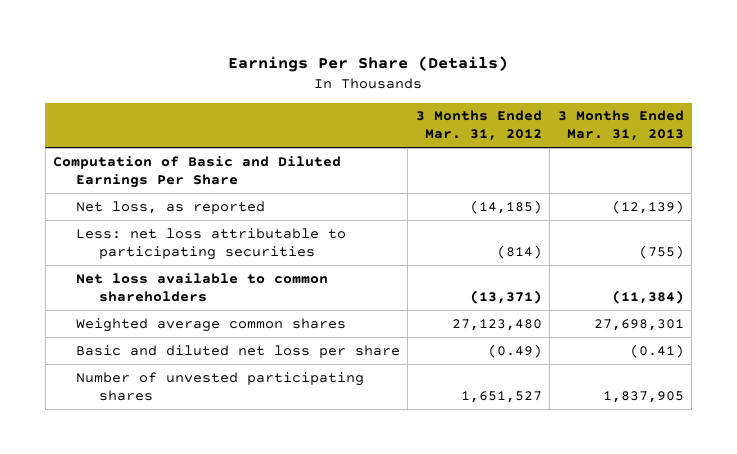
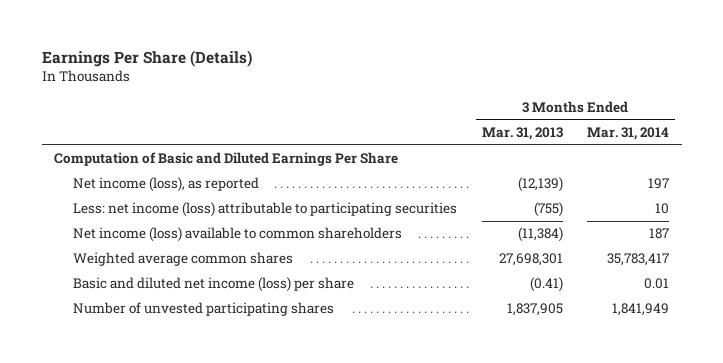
[415,110,542,142] 3 Months Ended Mar. 31, 2012 -> none
none -> [587,127,670,141] Mar. 31, 2014
[75,200,265,214] Net loss, as reported -> [73,177,260,193] Net income (loss), as reported
[75,227,346,260] Less: net loss attributable to participating securities -> [73,202,458,218] Less: net income (loss) attributable to participating securities
[75,272,328,302] Net loss available to common shareholders -> [73,227,403,243] Net income (loss) available to common shareholders
[75,344,400,358] Basic and diluted net loss per share -> [73,277,355,293] Basic and diluted net income (loss) per share

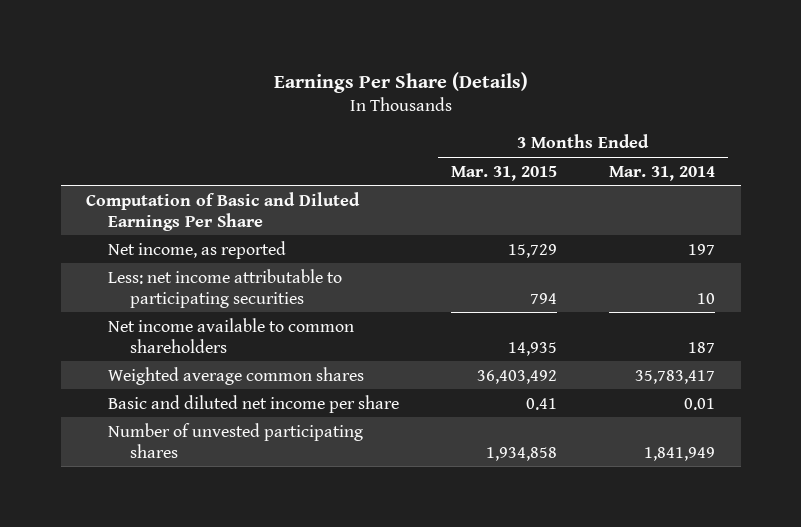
[481,127,563,141] Mar. 31, 2013 -> none
none -> [451,165,558,181] Mar. 31, 2015
[73,177,260,193] Net income (loss), as reported -> [108,240,287,259] Net income, as reported
[73,202,458,218] Less: net income (loss) attributable to participating securities -> [108,268,343,308] Less: net income attributable to participating securities
[73,227,403,243] Net income (loss) available to common shareholders -> [108,317,355,353] Net income available to common shareholders
[73,277,355,293] Basic and diluted net income (loss) per share -> [108,394,400,413] Basic and diluted net income per share

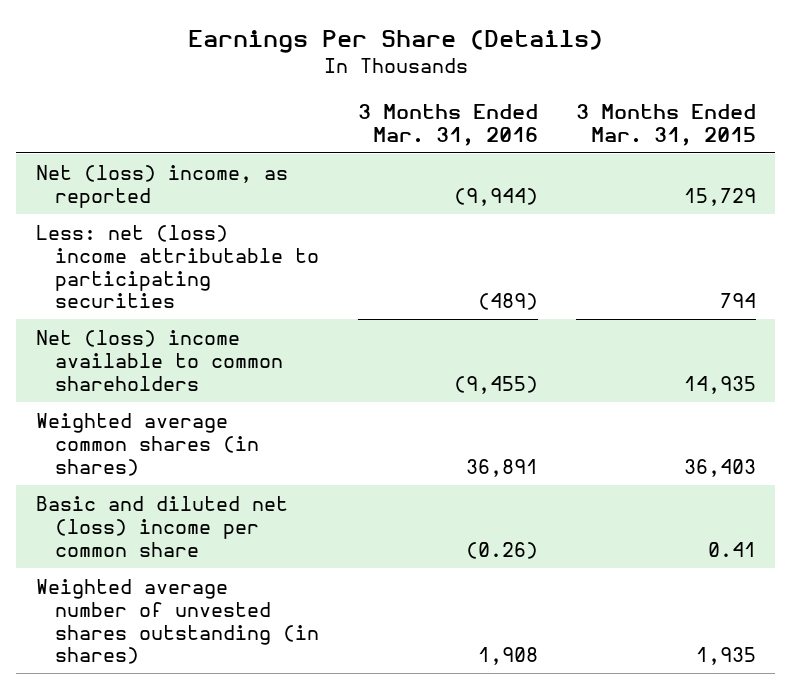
[608,165,715,181] Mar. 31, 2014 -> none
none -> [357,103,538,146] 3 Months Ended Mar. 31, 2016
[86,191,361,231] Computation of Basic and Diluted Earnings Per Share -> none
[108,422,364,458] Number of unvested participating shares -> none
[108,240,287,259] Net income, as reported -> [35,164,288,208] Net (loss) income, as reported
[108,268,343,308] Less: net income attributable to participating securities -> [35,224,320,309] Less: net (loss) income attributable to participating securities
[108,317,355,353] Net income available to common shareholders -> [35,329,284,391] Net (loss) income available to common shareholders
[108,366,365,385] Weighted average common shares -> [35,412,260,476] Weighted average common shares (in shares)
[477,369,558,384] 36,403,492 -> [684,458,757,477] 36,403
[108,394,400,413] Basic and diluted net income per share -> [35,495,288,557] Basic and diluted net (loss) income per common share
none -> [35,578,320,665] Weighted average number of unvested shares outstanding (in shares)

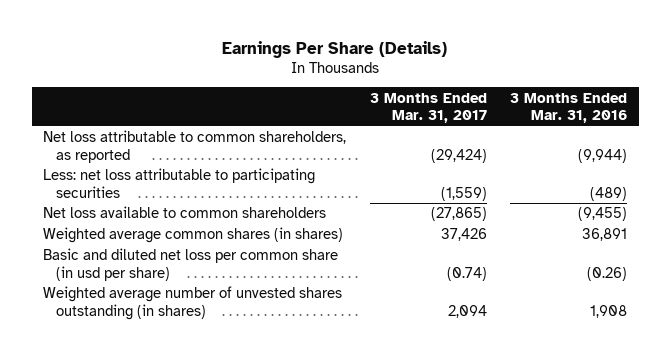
[576,103,757,146] 3 Months Ended Mar. 31, 2015 -> none
none -> [369,92,487,124] 3 Months Ended Mar. 31, 2017
[35,164,288,208] Net (loss) income, as reported -> [43,130,347,163] Net loss attributable to common shareholders, as reported
[35,224,320,309] Less: net (loss) income attributable to participating securities -> [43,168,316,198] Less: net loss attributable to participating securities
[35,329,284,391] Net (loss) income available to common shareholders -> [43,206,327,219] Net loss available to common shareholders
[35,495,288,557] Basic and diluted net (loss) income per common share -> [43,248,339,281] Basic and diluted net loss per common share (in usd per share)

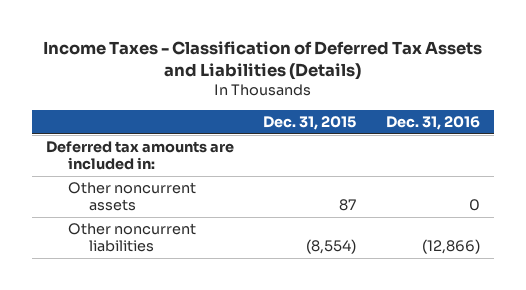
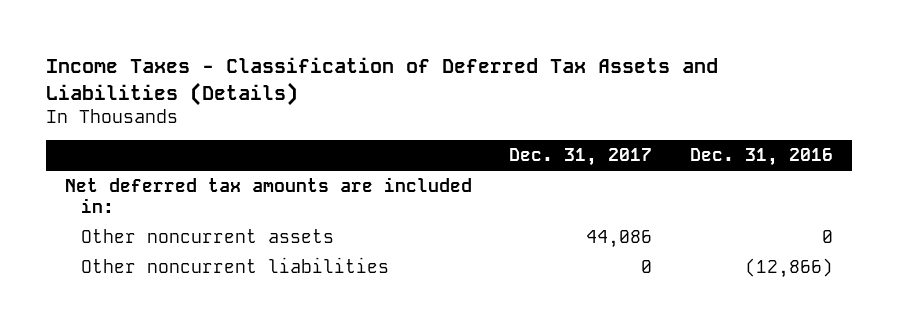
[263,115,357,130] Dec. 31, 2015 -> none
none -> [509,148,653,167] Dec. 31, 2017
[46,141,235,170] Deferred tax amounts are included in: -> [64,176,472,214] Net deferred tax amounts are included in:

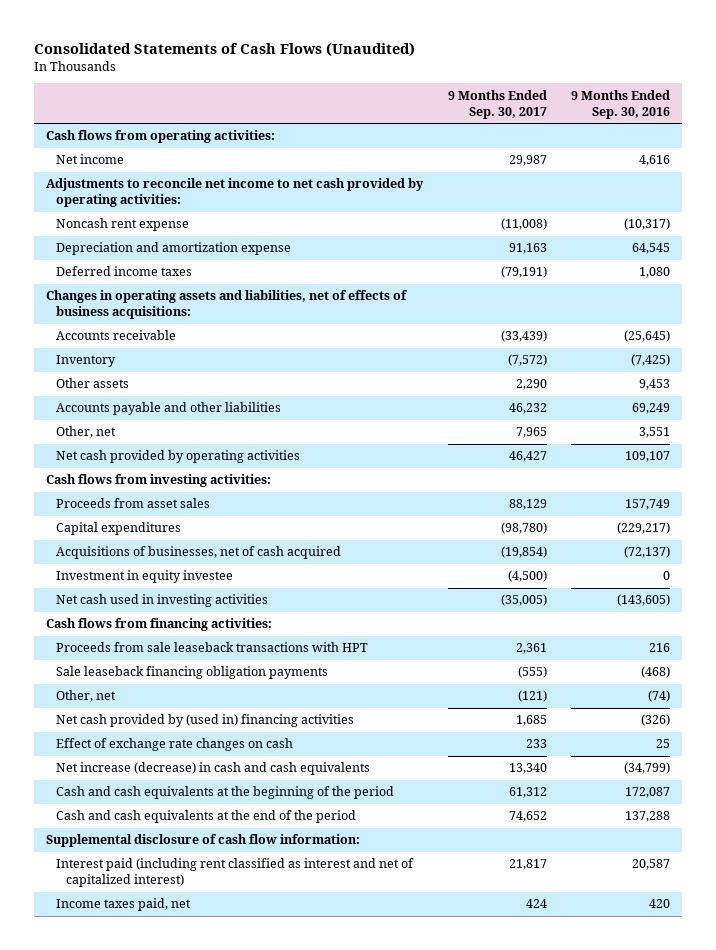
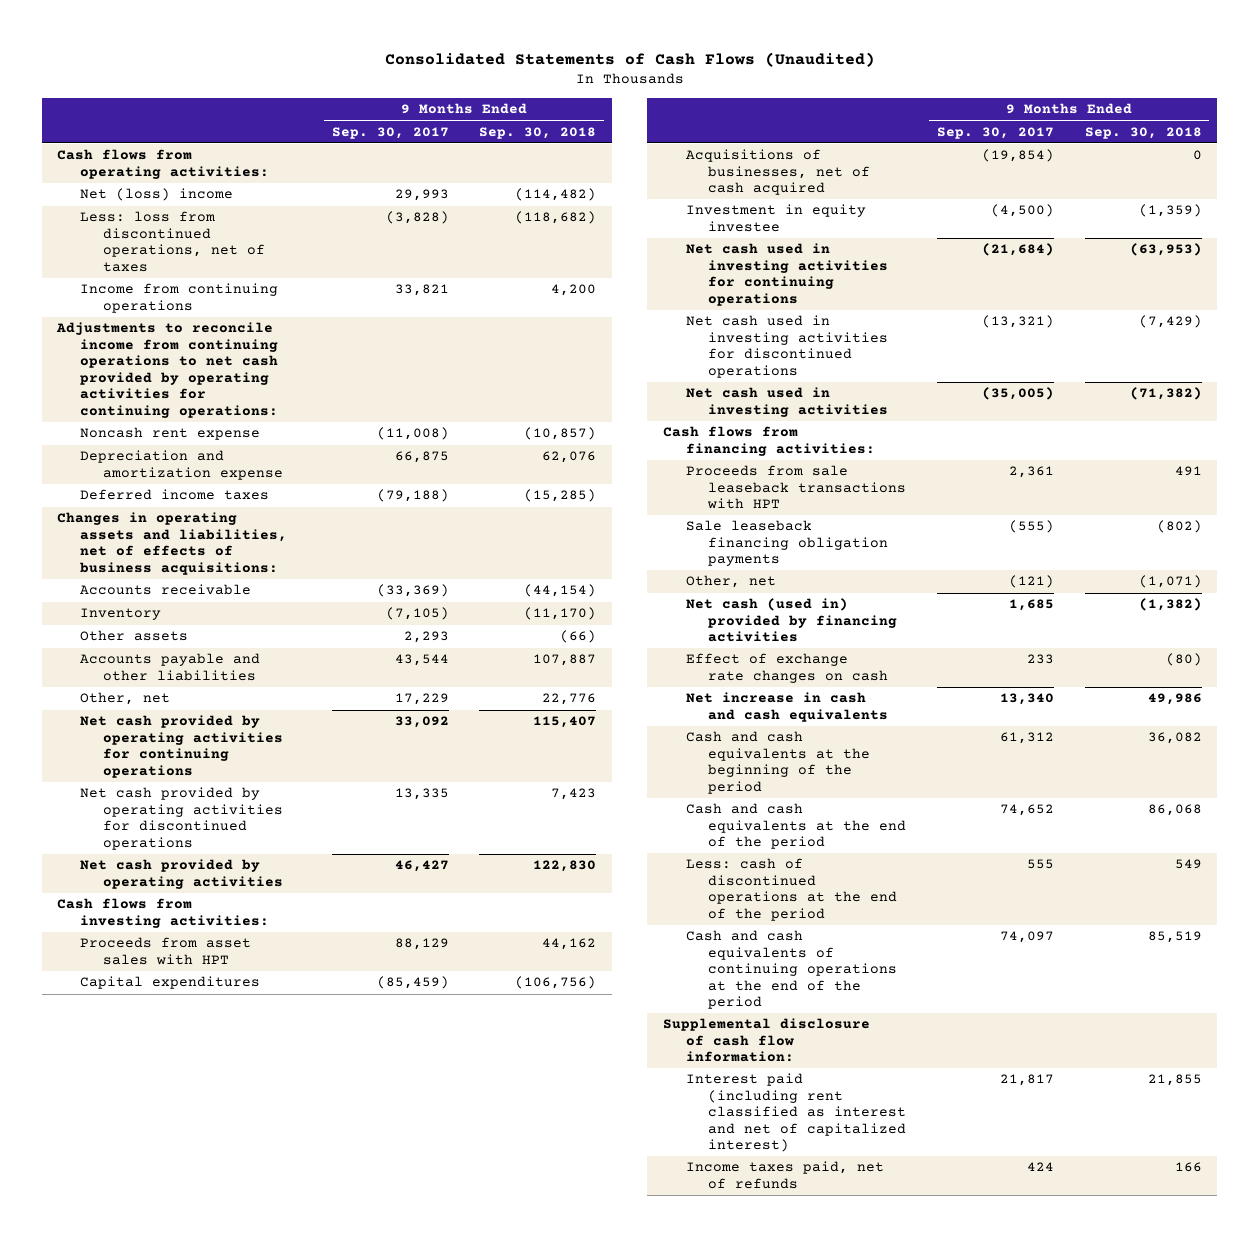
[571,89,671,119] 9 Months Ended Sep. 30, 2016 -> none
none -> [479,126,597,139] Sep. 30, 2018
[56,154,125,165] Net income -> [80,188,234,202] Net (loss) income
[508,155,547,167] 29,987 -> [394,189,449,202] 29,993
none -> [80,211,265,272] Less: loss from discontinued operations, net of taxes
none -> [80,283,279,313] Income from continuing operations
[46,178,425,208] Adjustments to reconcile net income to net cash provided by operating activities: -> [56,322,279,418] Adjustments to reconcile income from continuing operations to net cash provided by operating activities for continuing operations:
[508,243,547,255] 91,163 -> [394,451,449,464] 66,875
[500,266,547,279] (79,191) -> [376,489,449,503] (79,188)
[500,330,547,343] (33,439) -> [376,584,449,598] (33,369)
[507,354,547,367] (7,572) -> [385,607,449,621] (7,105)
[515,379,547,391] 2,290 -> [403,631,449,644] 2,293
[508,403,547,415] 46,232 -> [394,654,449,667] 43,544
[515,427,547,439] 7,965 -> [394,693,449,706] 17,229
none -> [80,715,283,778] Net cash provided by operating activities for continuing operations
none -> [80,787,283,850] Net cash provided by operating activities for discontinued operations
[56,498,211,509] Proceeds from asset sales -> [80,937,252,965] Proceeds from asset sales with HPT
[500,522,547,535] (98,780) -> [376,976,449,990] (85,459)
none -> [685,243,889,306] Net cash used in investing activities for continuing operations
none -> [685,315,889,378] Net cash used in investing activities for discontinued operations
[56,714,355,728] Net cash provided by (used in) financing activities -> [685,598,898,643] Net cash (used in) provided by financing activities
[56,762,371,776] Net increase (decrease) in cash and cash equivalents -> [685,692,889,722] Net increase in cash and cash equivalents
none -> [685,858,898,921] Less: cash of discontinued operations at the end of the period
none -> [685,930,898,1010] Cash and cash equivalents of continuing operations at the end of the period
[56,898,192,912] Income taxes paid, net -> [685,1161,884,1189] Income taxes paid, net of refunds

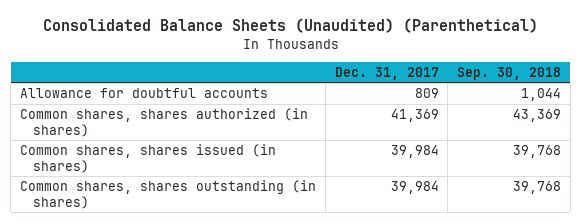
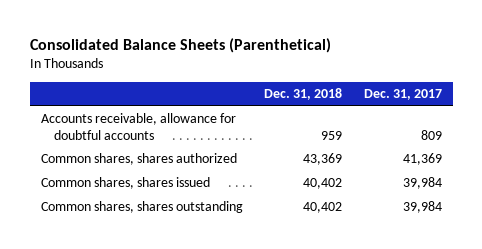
[42,18,538,34] Consolidated Balance Sheets (Unaudited) (Parenthetical) -> [29,38,331,54] Consolidated Balance Sheets (Parenthetical)
[457,66,562,80] Sep. 30, 2018 -> none
none -> [264,88,343,101] Dec. 31, 2018
[20,88,269,99] Allowance for doubtful accounts -> [40,113,236,140] Accounts receivable, allowance for doubtful accounts
[20,108,309,137] Common shares, shares authorized (in shares) -> [40,153,237,166] Common shares, shares authorized
[20,144,277,173] Common shares, shares issued (in shares) -> [40,177,210,190] Common shares, shares issued
[20,180,317,209] Common shares, shares outstanding (in shares) -> [40,201,243,214] Common shares, shares outstanding

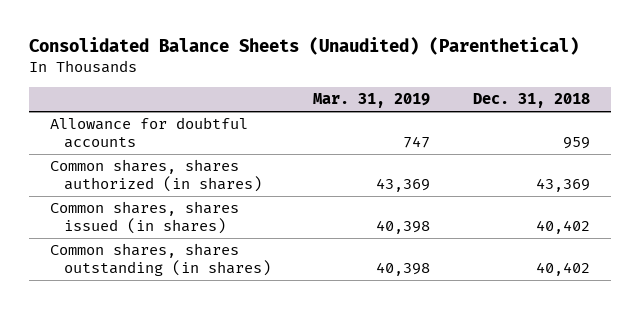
[29,38,331,54] Consolidated Balance Sheets (Parenthetical) -> [28,36,579,55] Consolidated Balance Sheets (Unaudited) (Parenthetical)
[363,89,442,101] Dec. 31, 2017 -> none
none -> [313,93,431,109] Mar. 31, 2019
[40,113,236,140] Accounts receivable, allowance for doubtful accounts -> [49,117,248,149] Allowance for doubtful accounts
[40,153,237,166] Common shares, shares authorized -> [49,159,263,193] Common shares, shares authorized (in shares)
[40,177,210,190] Common shares, shares issued -> [49,201,239,235] Common shares, shares issued (in shares)
[40,201,243,214] Common shares, shares outstanding -> [49,243,272,277] Common shares, shares outstanding (in shares)

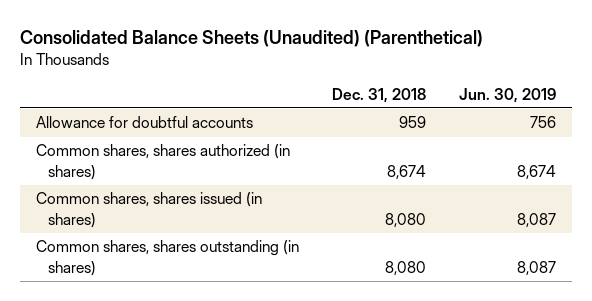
[313,93,431,109] Mar. 31, 2019 -> none
none -> [458,87,556,103] Jun. 30, 2019
[535,178,590,193] 43,369 -> [386,164,426,179] 8,674
[535,220,590,235] 40,402 -> [384,212,426,227] 8,080
[535,262,590,277] 40,402 -> [384,260,426,275] 8,080

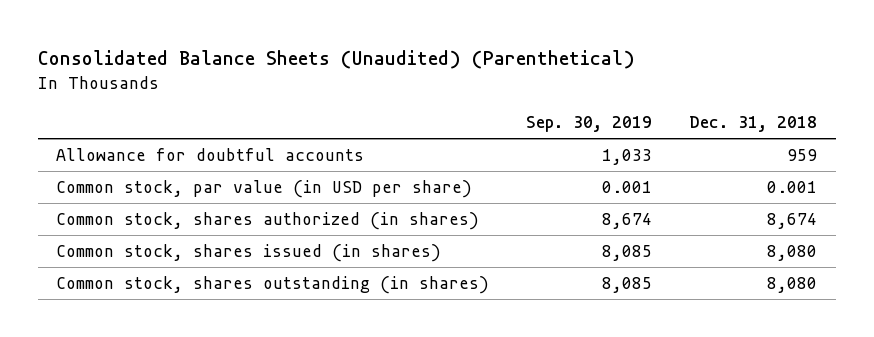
[458,87,556,103] Jun. 30, 2019 -> none
none -> [526,116,653,133] Sep. 30, 2019
none -> [56,179,473,198] Common stock, par value (in USD per share)
[36,144,291,180] Common shares, shares authorized (in shares) -> [56,211,480,230] Common stock, shares authorized (in shares)
[36,192,263,228] Common shares, shares issued (in shares) -> [56,243,442,262] Common stock, shares issued (in shares)
[36,240,300,276] Common shares, shares outstanding (in shares) -> [56,275,490,294] Common stock, shares outstanding (in shares)

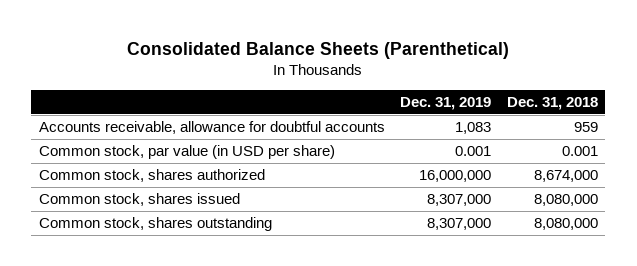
[37,50,635,70] Consolidated Balance Sheets (Unaudited) (Parenthetical) -> [127,41,510,59] Consolidated Balance Sheets (Parenthetical)
[526,116,653,133] Sep. 30, 2019 -> none
none -> [400,97,492,111] Dec. 31, 2019
[56,147,365,161] Allowance for doubtful accounts -> [38,121,385,135] Accounts receivable, allowance for doubtful accounts
[56,211,480,230] Common stock, shares authorized (in shares) -> [38,169,265,183] Common stock, shares authorized
[767,212,818,229] 8,674 -> [533,170,598,183] 8,674,000
[56,243,442,262] Common stock, shares issued (in shares) -> [38,193,240,207] Common stock, shares issued
[767,244,818,261] 8,080 -> [533,194,598,207] 8,080,000
[56,275,490,294] Common stock, shares outstanding (in shares) -> [38,217,272,232] Common stock, shares outstanding
[767,276,818,293] 8,080 -> [533,218,598,231] 8,080,000

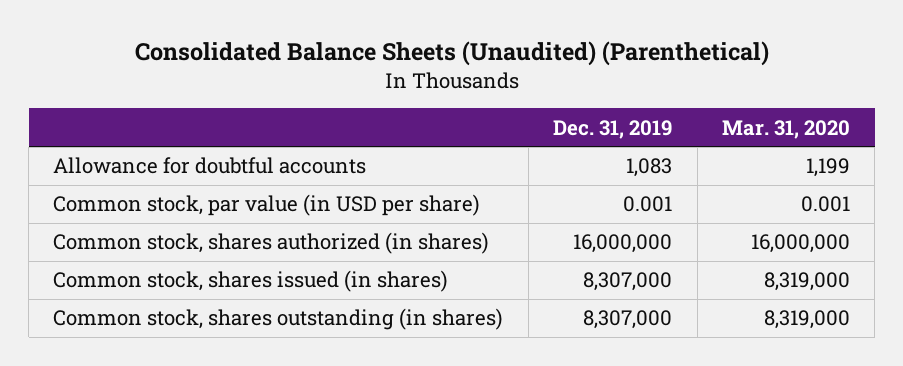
[127,41,510,59] Consolidated Balance Sheets (Parenthetical) -> [134,41,769,67] Consolidated Balance Sheets (Unaudited) (Parenthetical)
[506,97,598,111] Dec. 31, 2018 -> none
none -> [721,119,850,139] Mar. 31, 2020
[38,121,385,135] Accounts receivable, allowance for doubtful accounts -> [53,157,367,175] Allowance for doubtful accounts
[38,169,265,183] Common stock, shares authorized -> [53,232,490,255] Common stock, shares authorized (in shares)
[38,193,240,207] Common stock, shares issued -> [53,270,449,293] Common stock, shares issued (in shares)
[38,217,272,232] Common stock, shares outstanding -> [53,308,504,331] Common stock, shares outstanding (in shares)

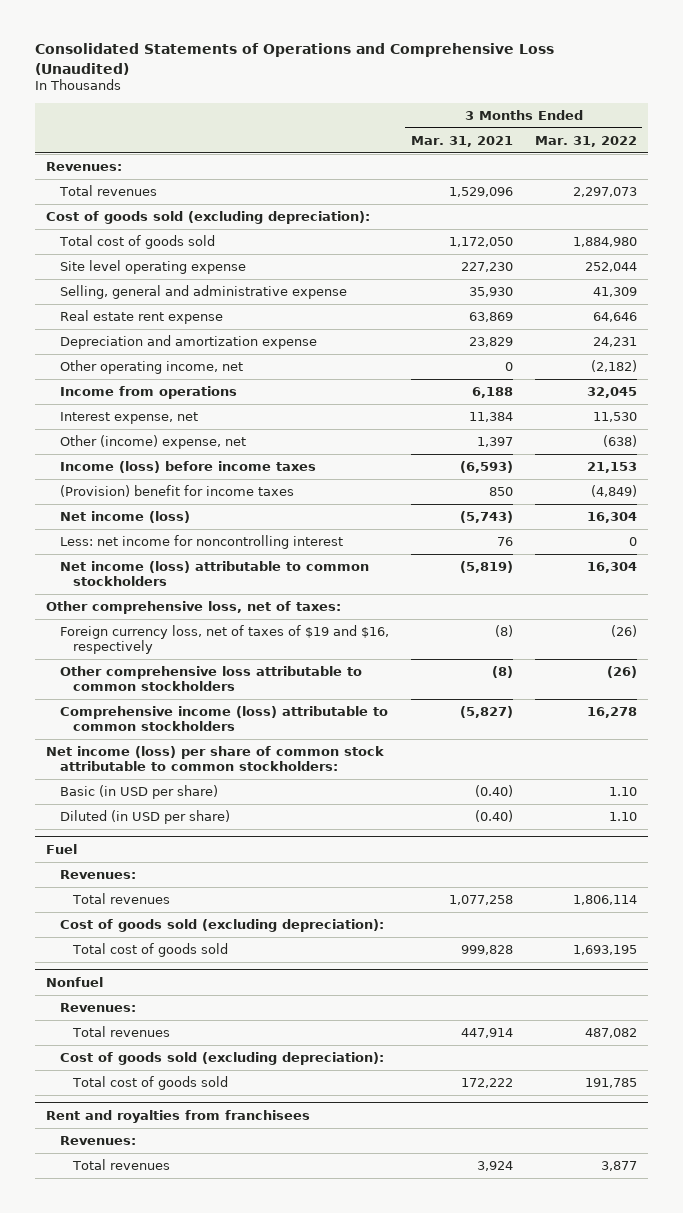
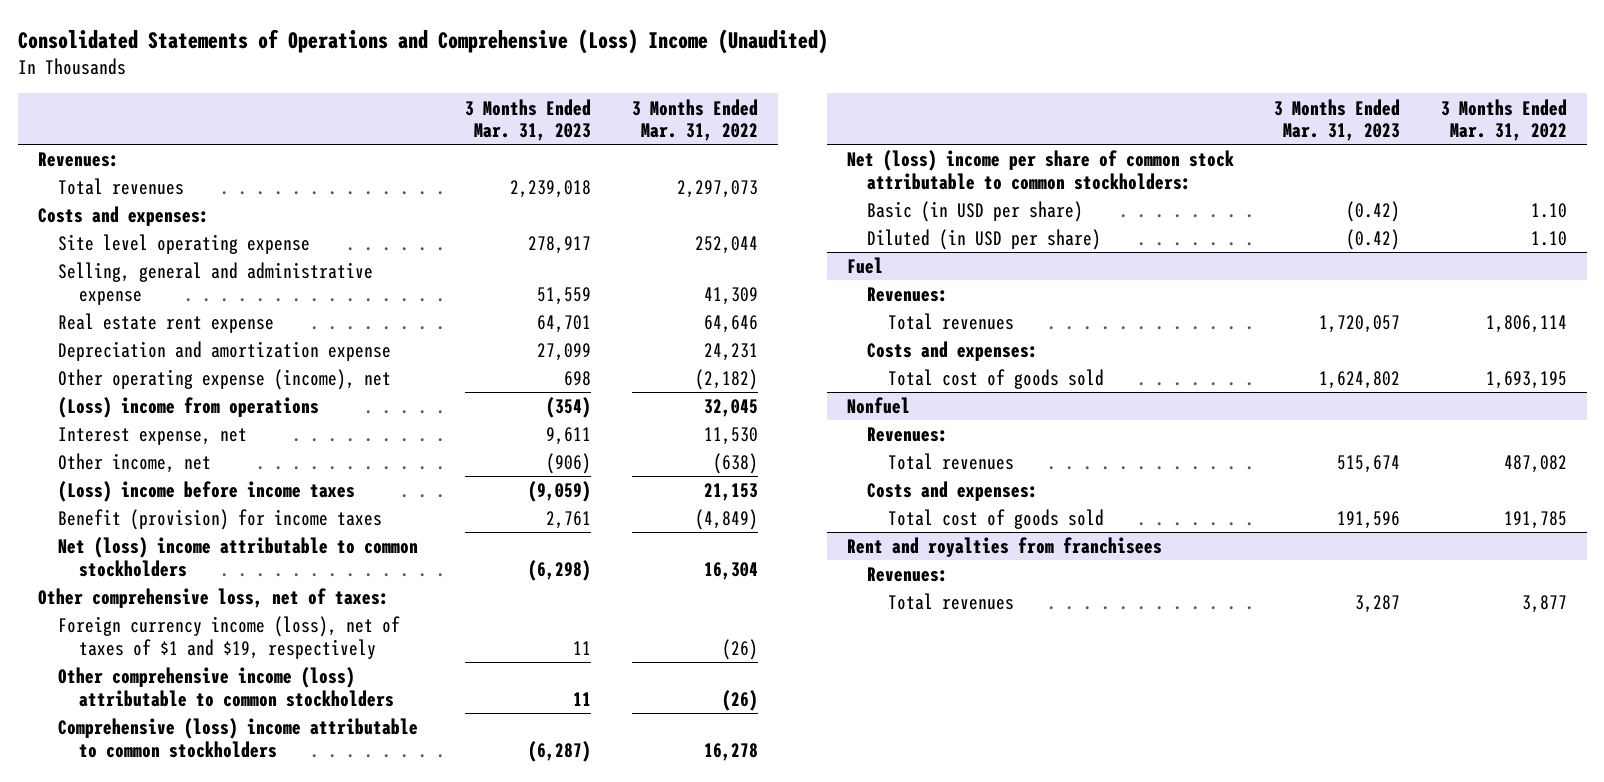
[35,43,555,75] Consolidated Statements of Operations and Comprehensive Loss (Unaudited) -> [17,28,828,54] Consolidated Statements of Operations and Comprehensive (Loss) Income (Unaudited)
[410,135,513,147] Mar. 31, 2021 -> none
none -> [465,98,592,141] 3 Months Ended Mar. 31, 2023
[58,235,215,250] Total cost of goods sold -> none
[46,211,371,225] Cost of goods sold (excluding depreciation): -> [37,206,209,227] Costs and expenses:
[59,360,243,375] Other operating income, net -> [58,369,392,391] Other operating expense (income), net
[59,386,237,400] Income from operations -> [58,397,320,419] (Loss) income from operations
[59,511,190,524] Net income (loss) -> none
[59,535,343,550] Less: net income for noncontrolling interest -> none
[59,435,246,450] Other (income) expense, net -> [58,453,212,474] Other income, net
[59,461,316,474] Income (loss) before income taxes -> [58,481,356,503] (Loss) income before income taxes
[59,485,294,498] (Provision) benefit for income taxes -> [58,509,383,531] Benefit (provision) for income taxes
[59,561,369,587] Net income (loss) attributable to common stockholders -> [58,537,419,577] Net (loss) income attributable to common stockholders
[59,625,389,655] Foreign currency loss, net of taxes of $19 and $16, respectively -> [58,616,401,659] Foreign currency income (loss), net of taxes of $1 and $19, respectively
[59,666,362,692] Other comprehensive loss attributable to common stockholders -> [58,667,394,707] Other comprehensive income (loss) attributable to common stockholders
[59,706,388,732] Comprehensive income (loss) attributable to common stockholders -> [58,718,419,758] Comprehensive (loss) income attributable to common stockholders
[46,746,385,772] Net income (loss) per share of common stock attributable to common stockholders: -> [846,150,1234,190] Net (loss) income per share of common stock attributable to common stockholders:
[59,919,384,933] Cost of goods sold (excluding depreciation): -> [867,341,1039,362] Costs and expenses:
[59,1052,384,1066] Cost of goods sold (excluding depreciation): -> [867,481,1039,502] Costs and expenses:

